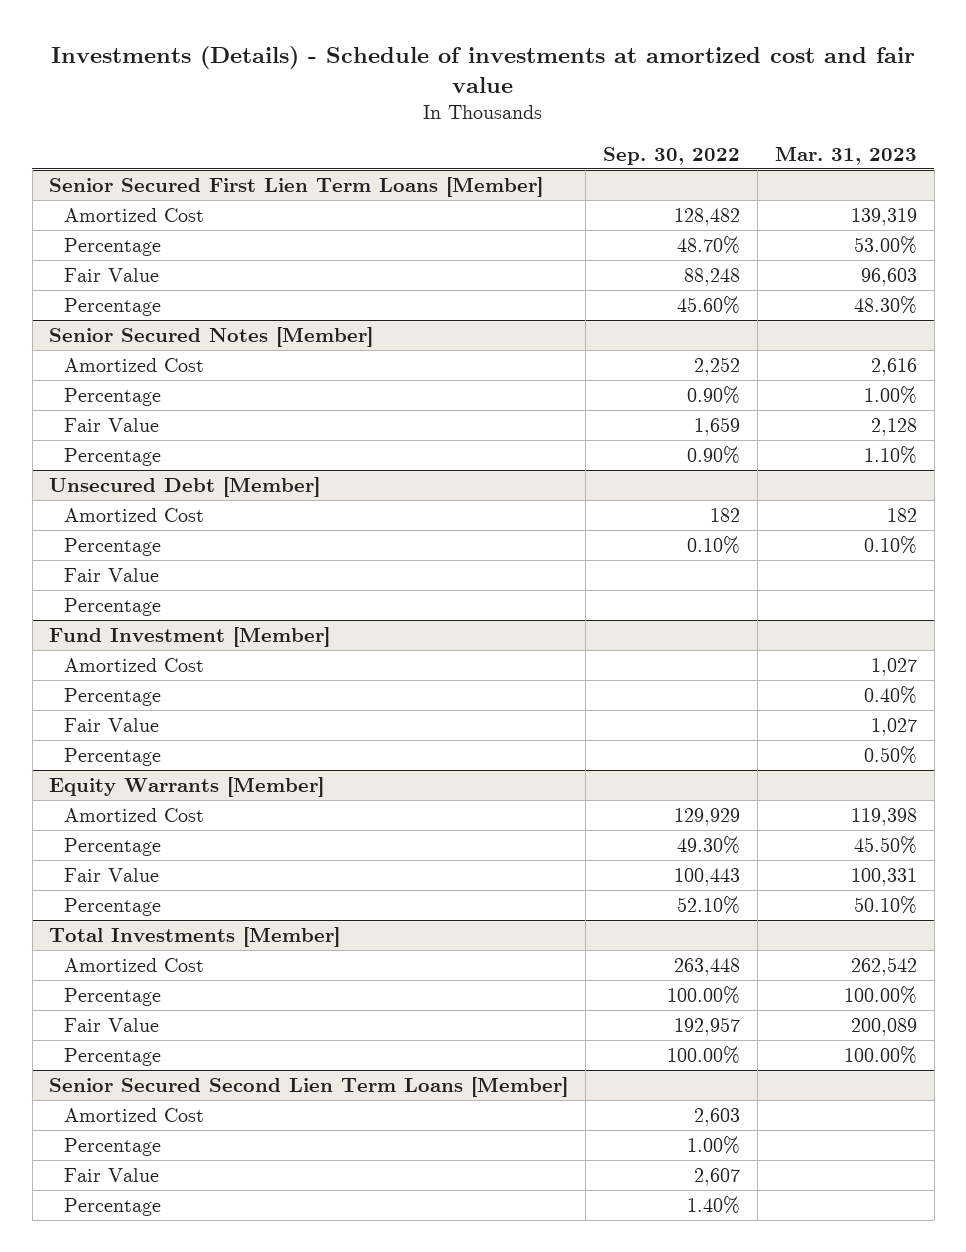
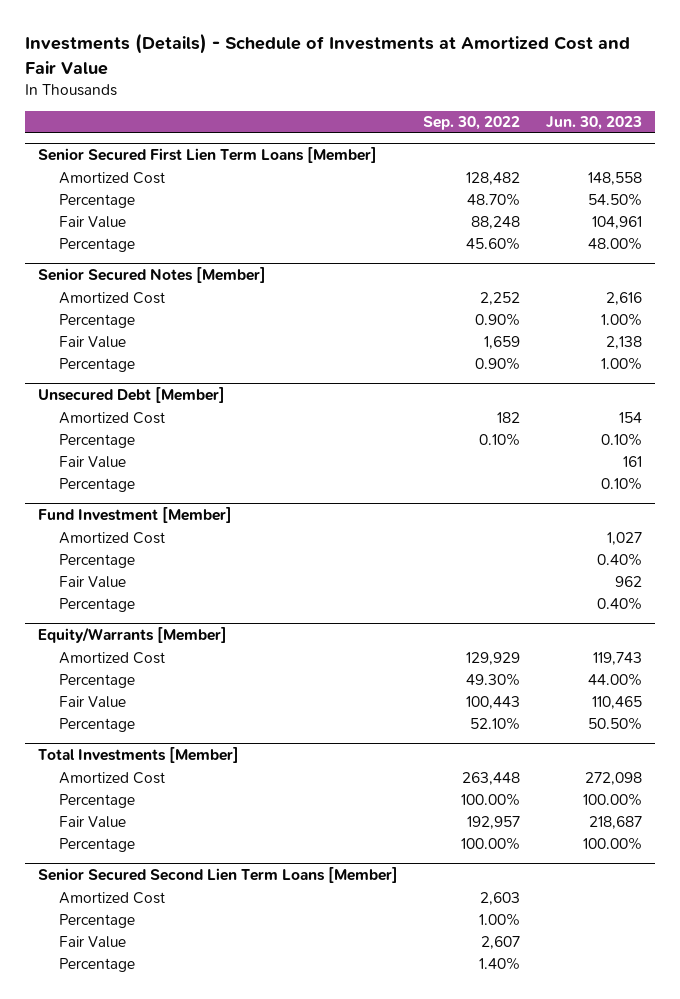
[51,45,916,93] Investments (Details) - Schedule of investments at amortized cost and fair value -> [24,33,630,75] Investments (Details) - Schedule of Investments at Amortized Cost and Fair Value
[774,145,917,165] Mar. 31, 2023 -> none
none -> [546,116,643,131] Jun. 30, 2023
[49,776,325,797] Equity Warrants [Member] -> [37,626,227,643] Equity/Warrants [Member]

